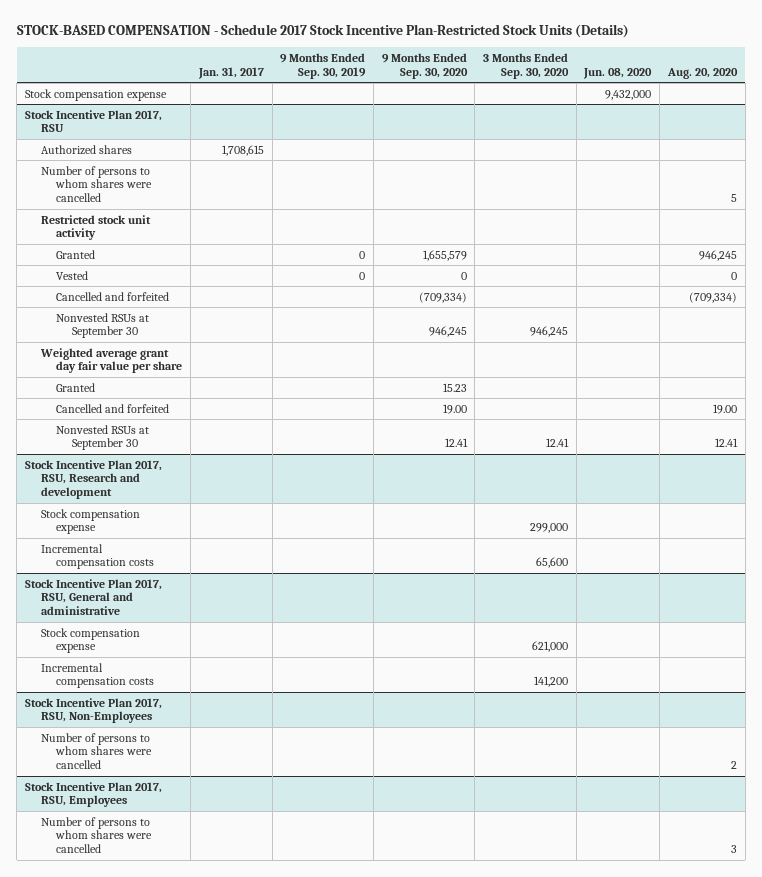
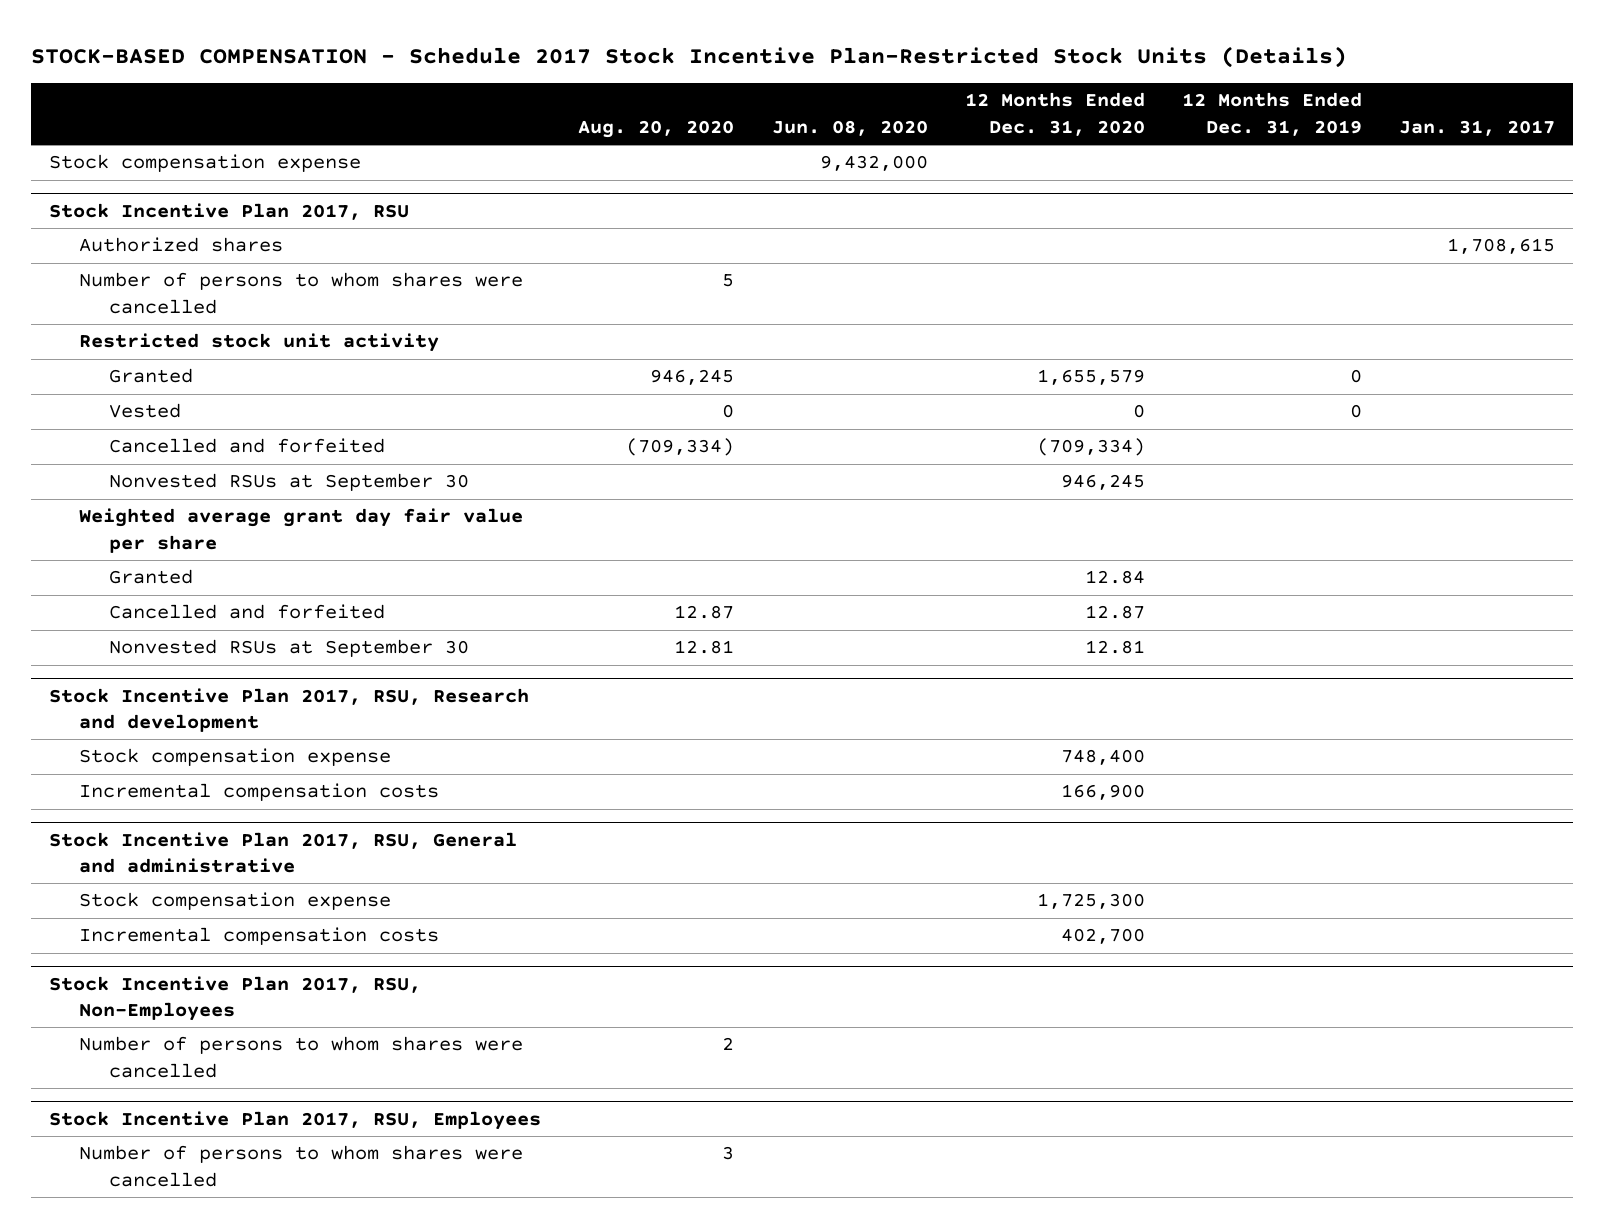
[280,52,367,79] 9 Months Ended Sep. 30, 2019 -> none
[381,52,468,79] 9 Months Ended Sep. 30, 2020 -> none
[483,52,570,79] 3 Months Ended Sep. 30, 2020 -> none
none -> [964,92,1145,136] 12 Months Ended Dec. 31, 2020
none -> [1181,92,1362,136] 12 Months Ended Dec. 31, 2019
[712,403,737,414] 19.00 -> [674,605,735,620] 12.87
[714,438,738,448] 12.41 -> [674,640,735,655] 12.81

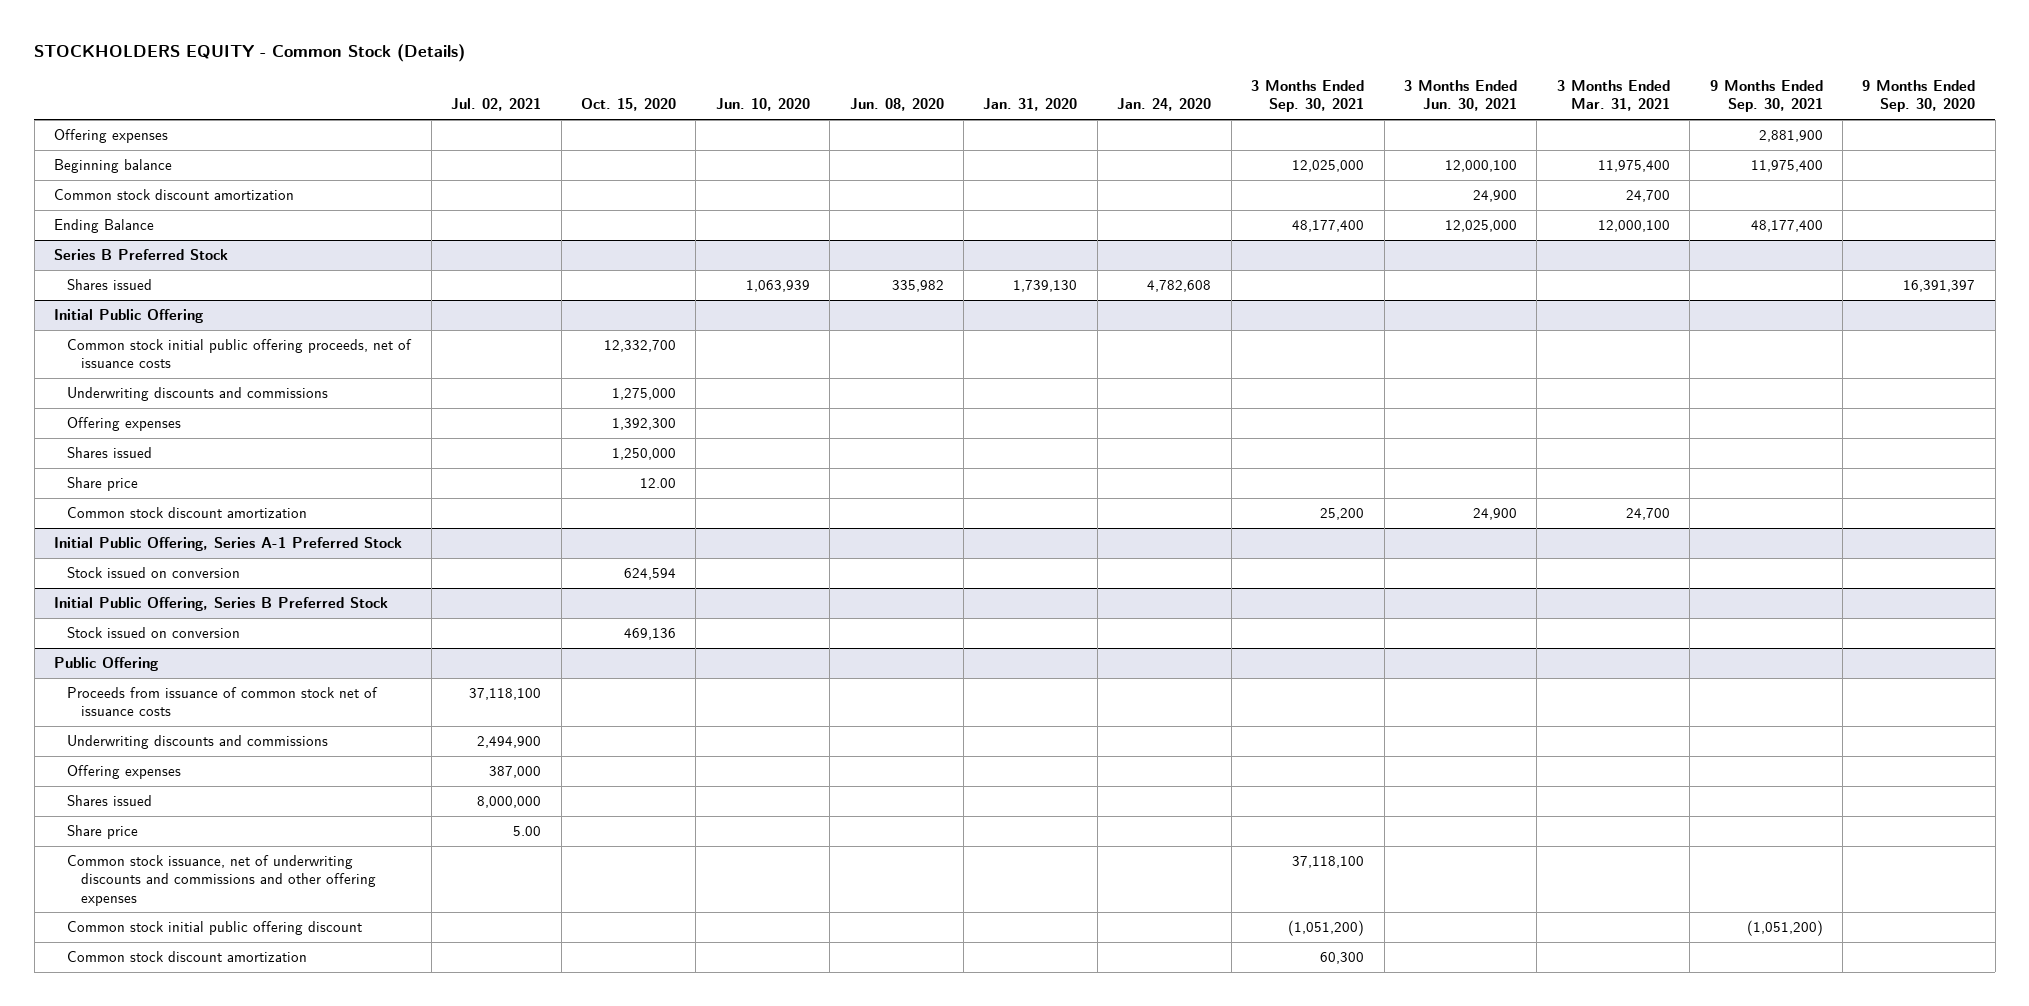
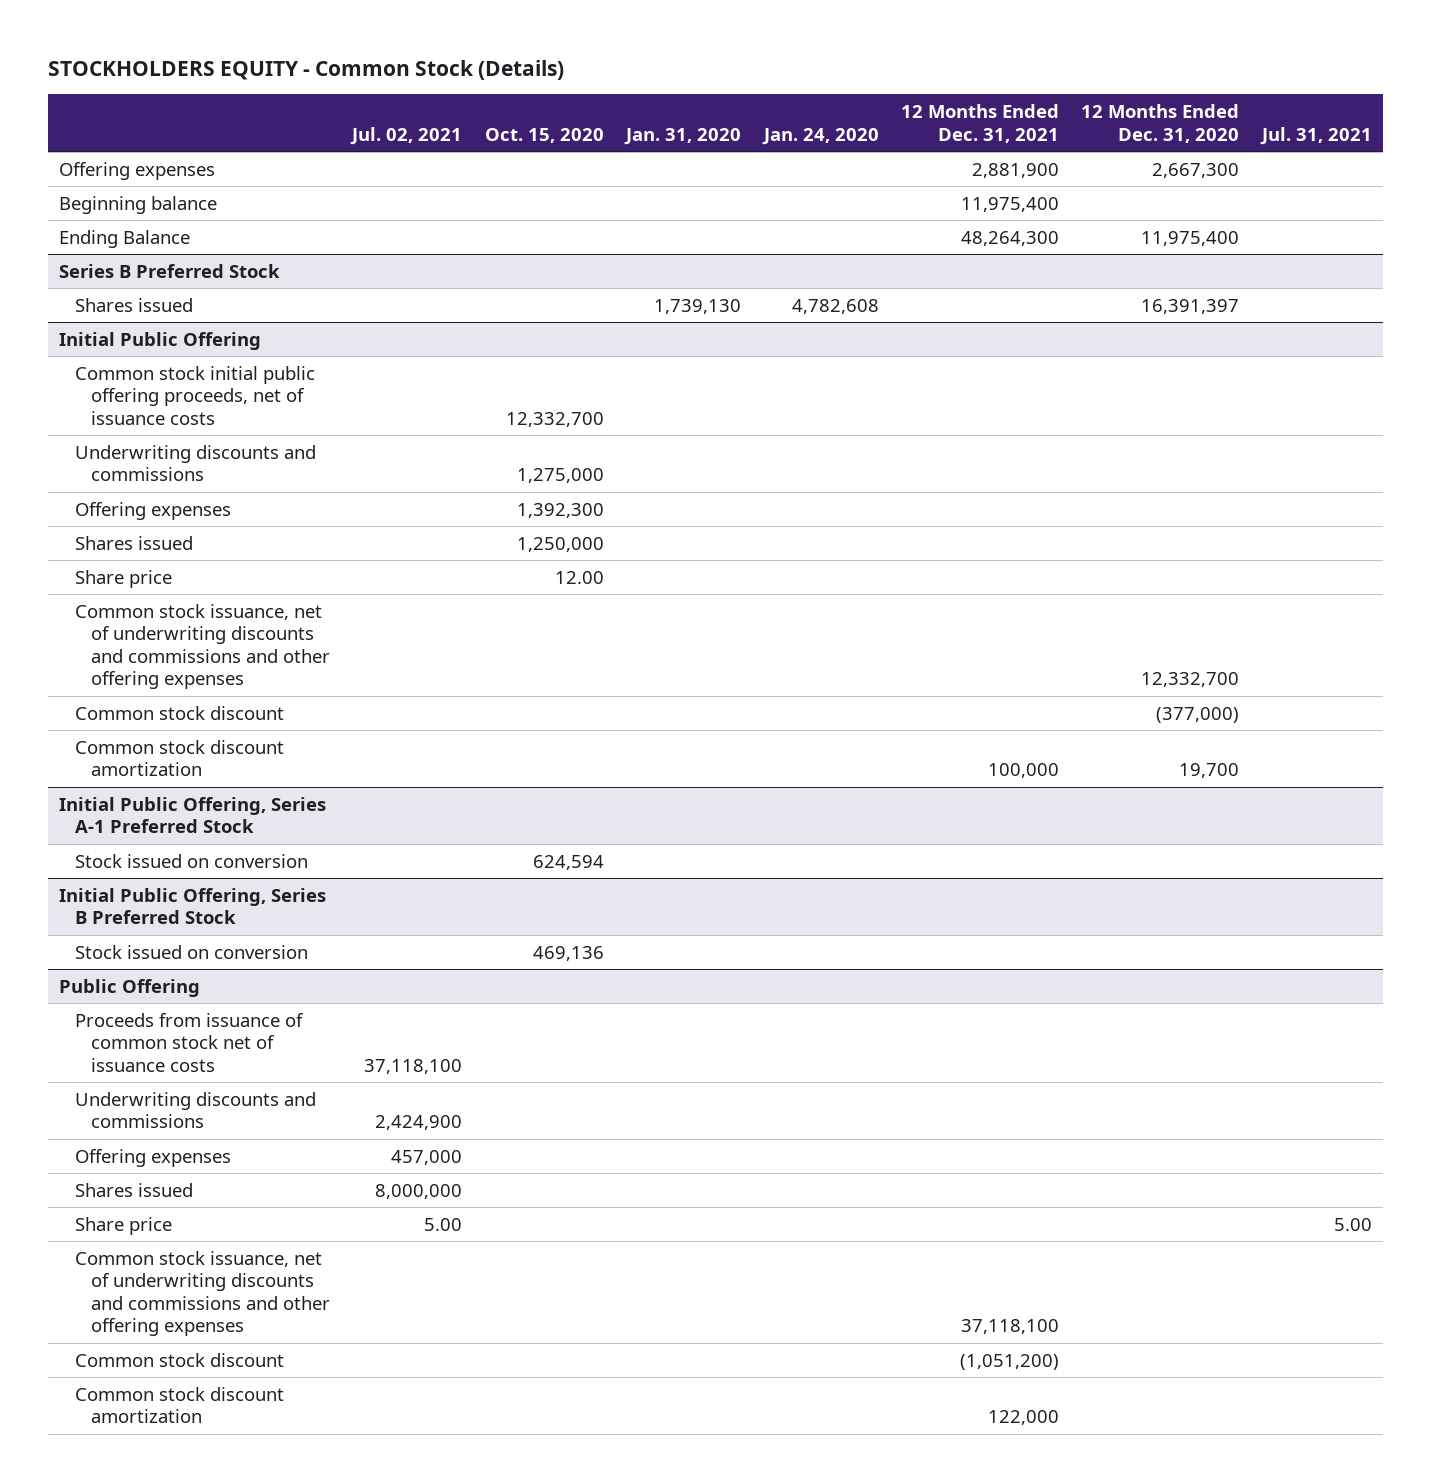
[715,98,810,112] Jun. 10, 2020 -> none
[849,98,944,112] Jun. 08, 2020 -> none
[1251,80,1365,113] 3 Months Ended Sep. 30, 2021 -> none
[1403,80,1517,112] 3 Months Ended Jun. 30, 2021 -> none
[1556,80,1670,112] 3 Months Ended Mar. 31, 2021 -> none
[1709,80,1823,113] 9 Months Ended Sep. 30, 2021 -> none
[1862,80,1976,113] 9 Months Ended Sep. 30, 2020 -> none
none -> [901,104,1060,143] 12 Months Ended Dec. 31, 2021
none -> [1081,104,1240,143] 12 Months Ended Dec. 31, 2020
none -> [1259,126,1372,145] Jul. 31, 2021
[54,188,295,200] Common stock discount amortization -> none
none -> [74,603,330,690] Common stock issuance, net of underwriting discounts and commissions and other offering expenses
none -> [74,705,284,720] Common stock discount
[477,735,542,748] 2,494,900 -> [375,1115,463,1131] 2,424,900
[489,765,542,778] 387,000 -> [391,1149,463,1165] 457,000
[67,920,363,935] Common stock initial public offering discount -> [74,1352,284,1367] Common stock discount

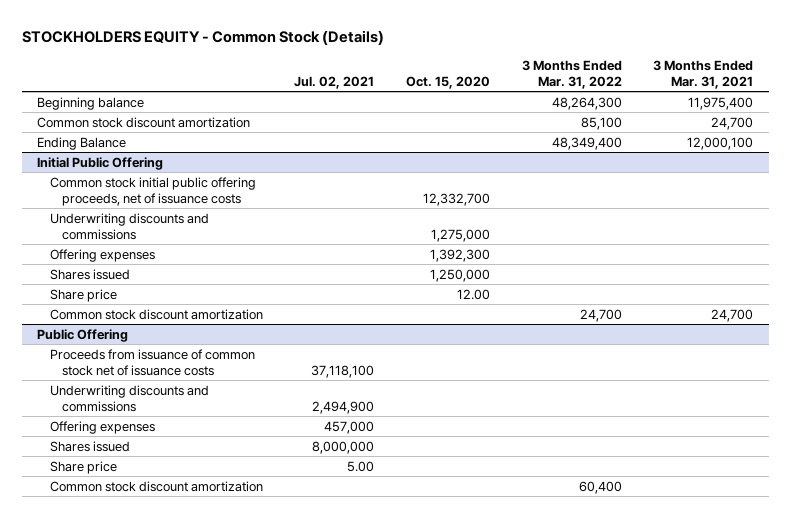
[624,127,742,145] Jan. 31, 2020 -> none
[761,127,879,145] Jan. 24, 2020 -> none
[901,104,1060,143] 12 Months Ended Dec. 31, 2021 -> none
[1081,104,1240,143] 12 Months Ended Dec. 31, 2020 -> none
[1259,126,1372,145] Jul. 31, 2021 -> none
none -> [521,59,622,89] 3 Months Ended Mar. 31, 2022
none -> [653,59,754,89] 3 Months Ended Mar. 31, 2021
[58,161,215,180] Offering expenses -> none
none -> [37,116,251,128] Common stock discount amortization
[58,263,280,278] Series B Preferred Stock -> none
[74,297,193,312] Shares issued -> none
[74,603,330,690] Common stock issuance, net of underwriting discounts and commissions and other offering expenses -> none
[74,705,284,720] Common stock discount -> none
[58,796,326,834] Initial Public Offering, Series A-1 Preferred Stock -> none
[74,853,308,868] Stock issued on conversion -> none
[58,887,326,925] Initial Public Offering, Series B Preferred Stock -> none
[74,944,308,959] Stock issued on conversion -> none
[375,1115,463,1131] 2,424,900 -> [312,400,375,414] 2,494,900
[74,1250,330,1337] Common stock issuance, net of underwriting discounts and commissions and other offering expenses -> none
[74,1352,284,1367] Common stock discount -> none

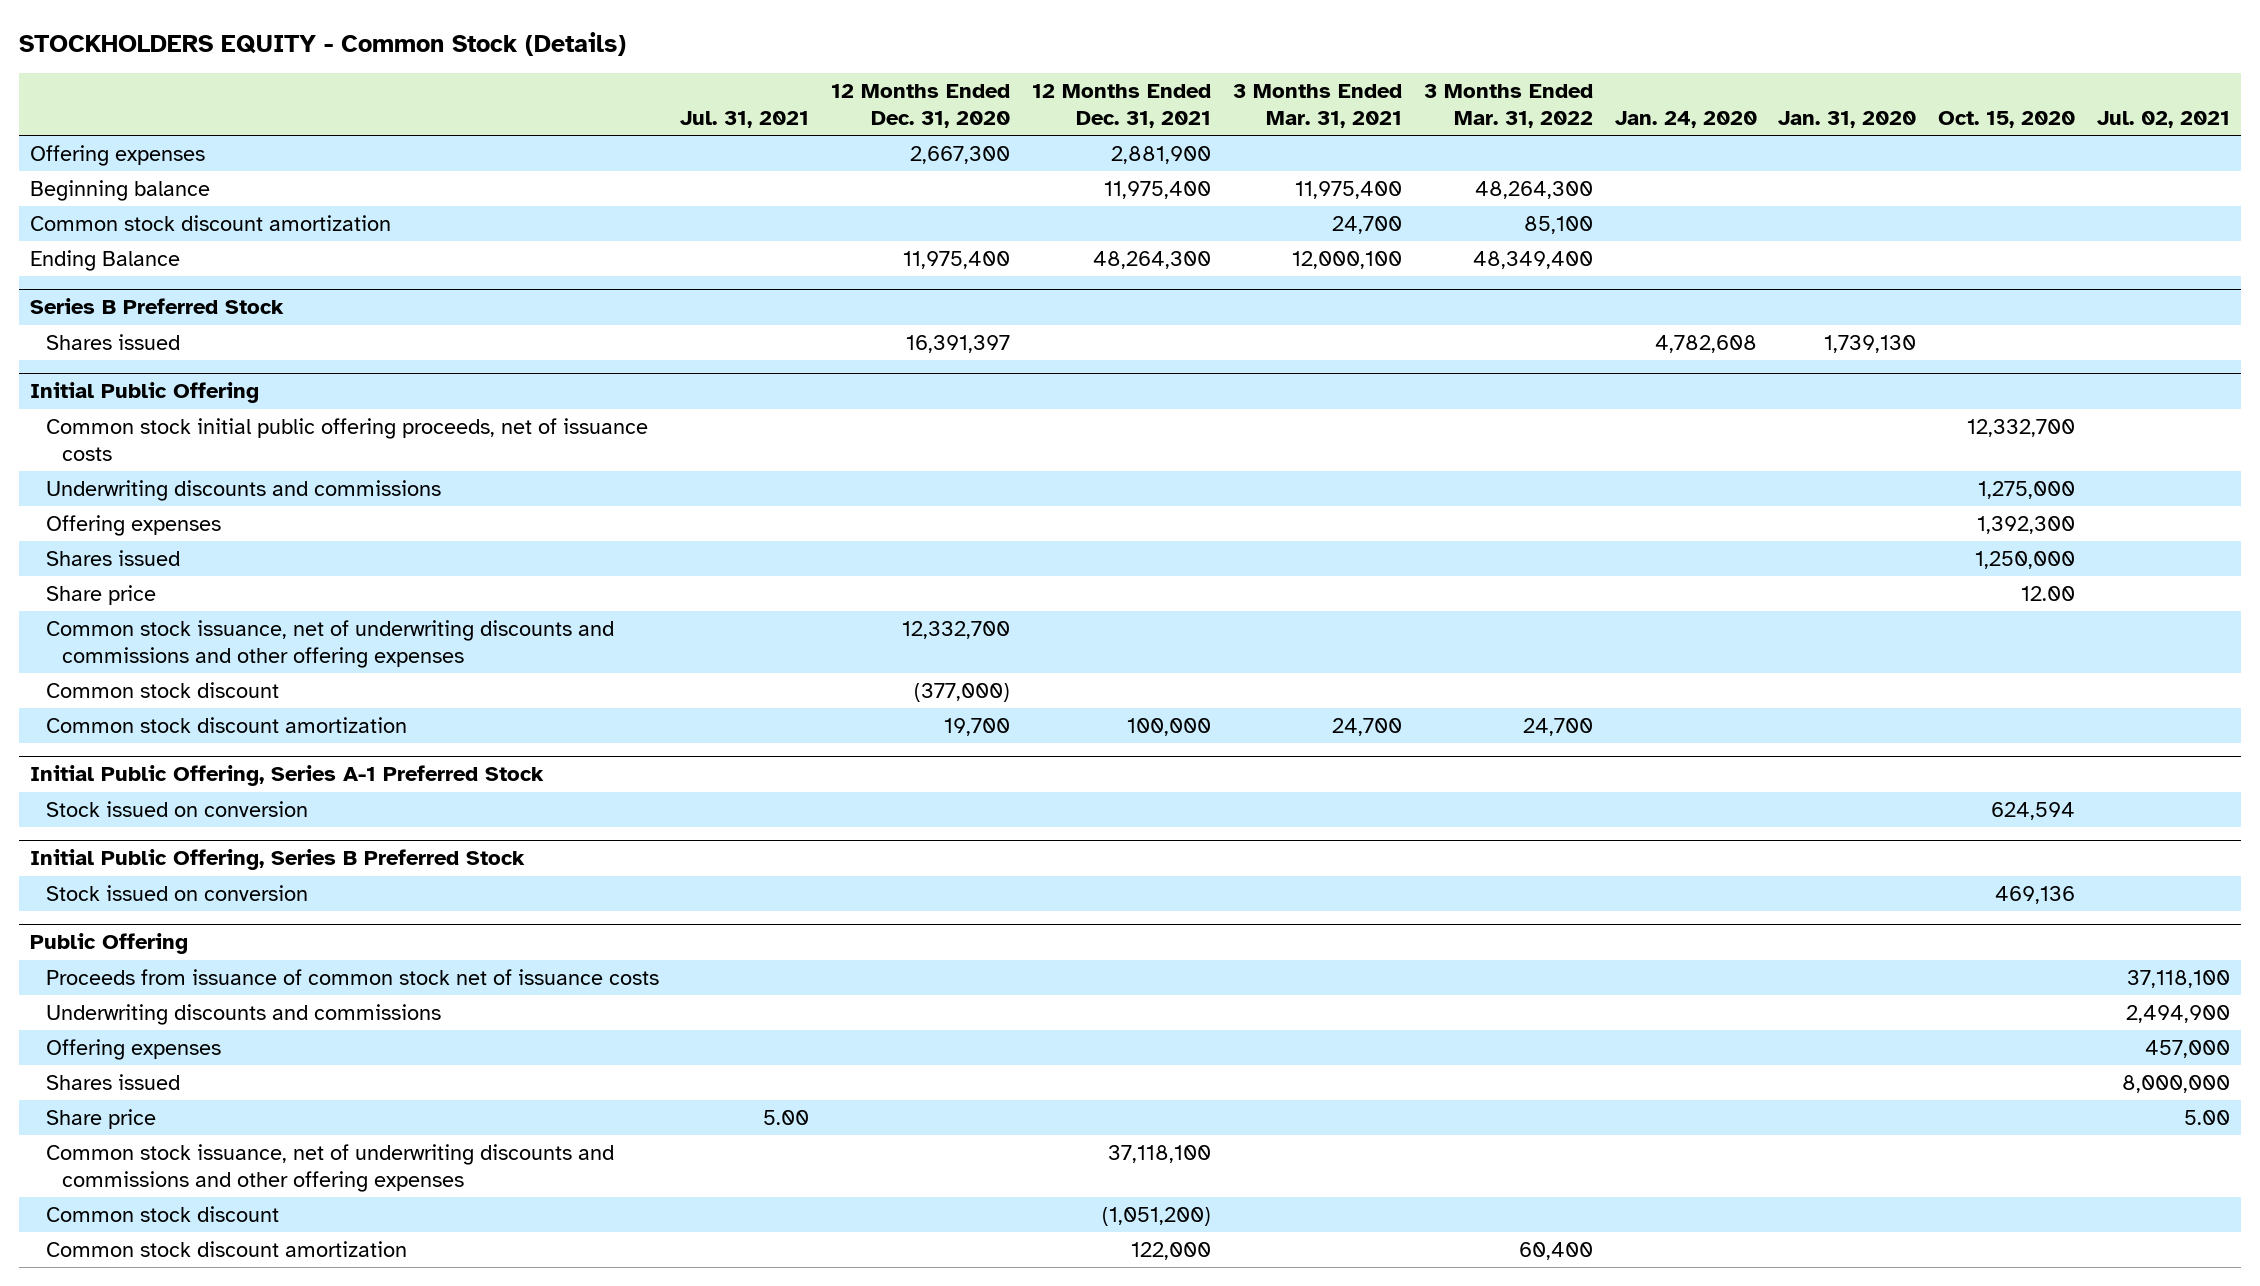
none -> [680,111,810,129] Jul. 31, 2021
none -> [831,84,1011,129] 12 Months Ended Dec. 31, 2020
none -> [1032,84,1212,129] 12 Months Ended Dec. 31, 2021
none -> [1614,111,1757,129] Jan. 24, 2020
none -> [1778,111,1917,129] Jan. 31, 2020
none -> [29,144,205,166] Offering expenses
none -> [29,298,284,315] Series B Preferred Stock
none -> [45,333,180,350] Shares issued
none -> [45,619,614,668] Common stock issuance, net of underwriting discounts and commissions and other offering expenses
none -> [45,681,279,698] Common stock discount
none -> [29,765,544,787] Initial Public Offering, Series A-1 Preferred Stock
none -> [45,800,308,817] Stock issued on conversion
none -> [29,849,525,871] Initial Public Offering, Series B Preferred Stock
none -> [45,884,308,901] Stock issued on conversion
none -> [45,1143,614,1192] Common stock issuance, net of underwriting discounts and commissions and other offering expenses
none -> [45,1205,279,1222] Common stock discount

